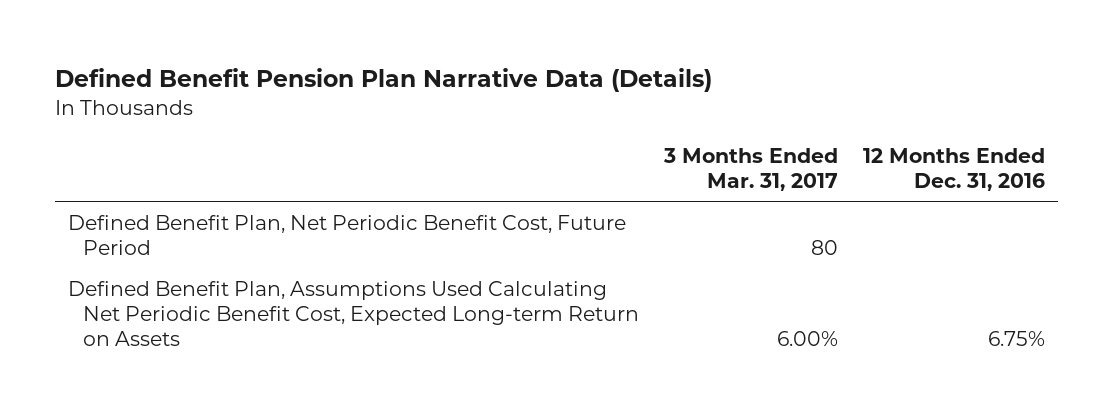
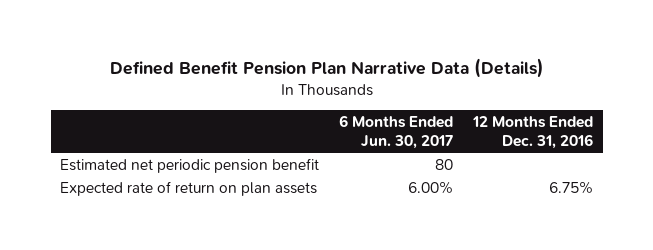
[663,147,839,191] 3 Months Ended Mar. 31, 2017 -> none
none -> [339,115,454,149] 6 Months Ended Jun. 30, 2017
[68,214,627,255] Defined Benefit Plan, Net Periodic Benefit Cost, Future Period -> [60,157,320,173] Estimated net periodic pension benefit
[68,280,639,346] Defined Benefit Plan, Assumptions Used Calculating Net Periodic Benefit Cost, Expected Long-term Return on Assets -> [60,180,318,196] Expected rate of return on plan assets

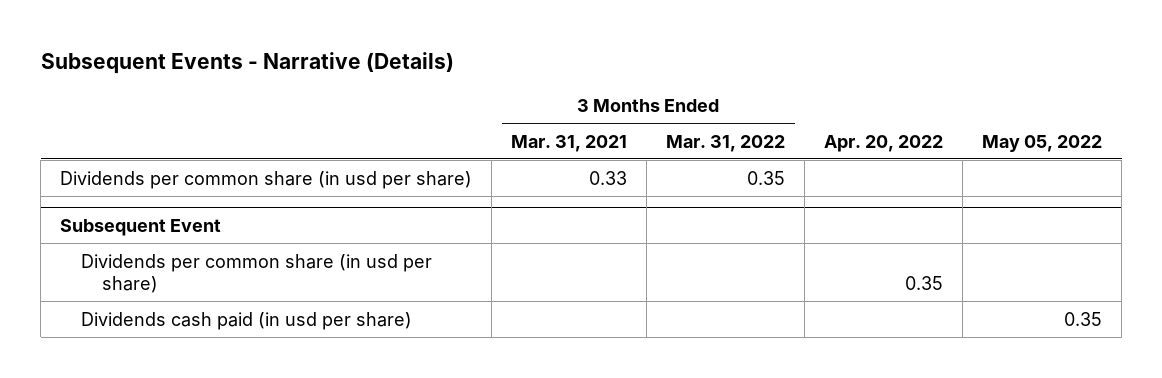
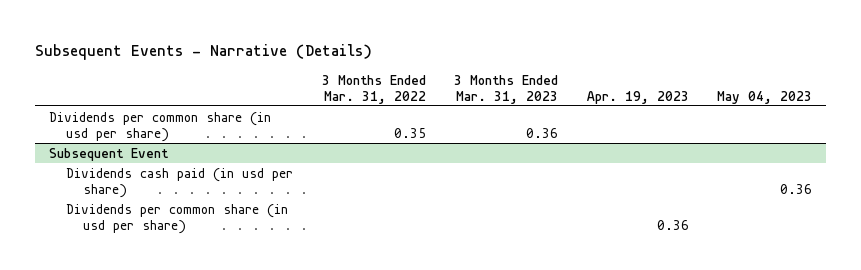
[511,134,628,152] Mar. 31, 2021 -> none
[824,134,944,152] Apr. 20, 2022 -> none
[982,134,1103,152] May 05, 2022 -> none
none -> [454,74,559,104] 3 Months Ended Mar. 31, 2023
none -> [586,90,689,104] Apr. 19, 2023
none -> [716,90,812,104] May 04, 2023
[81,253,433,293] Dividends per common share (in usd per share) -> [66,203,289,234] Dividends per common share (in usd per share)

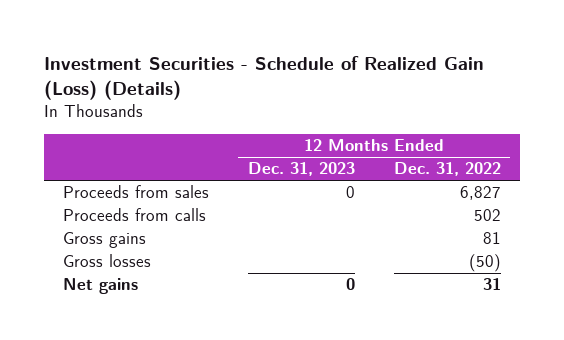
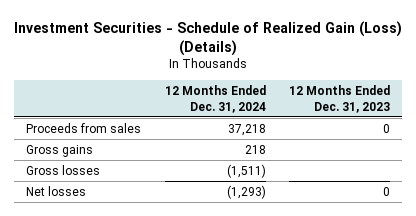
[393,162,501,177] Dec. 31, 2022 -> none
none -> [164,85,266,113] 12 Months Ended Dec. 31, 2024
[63,208,207,222] Proceeds from calls -> none
[63,278,139,295] Net gains -> [25,185,86,196] Net losses

